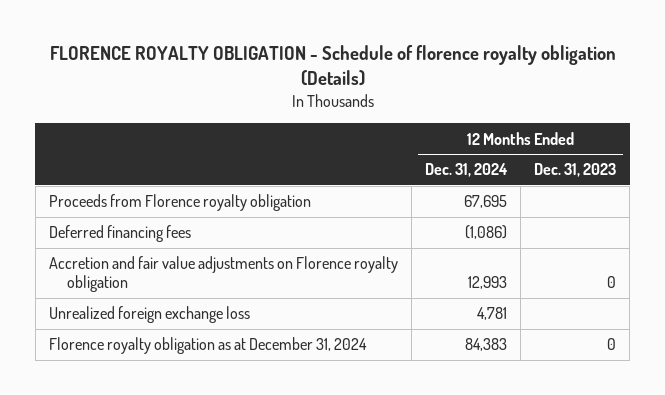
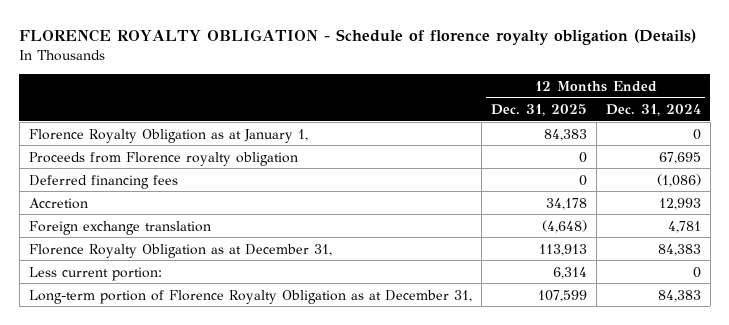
[534,163,617,178] Dec. 31, 2023 -> none
none -> [490,104,587,117] Dec. 31, 2025
none -> [28,128,308,143] Florence Royalty Obligation as at January 1,
[48,256,398,293] Accretion and fair value adjustments on Florence royalty obligation -> [28,197,88,209] Accretion
[48,306,250,324] Unrealized foreign exchange loss -> [28,220,211,235] Foreign exchange translation
[48,337,367,355] Florence royalty obligation as at December 31, 2024 -> [28,243,332,258] Florence Royalty Obligation as at December 31,
none -> [28,266,162,281] Less current portion:
none -> [28,289,472,304] Long-term portion of Florence Royalty Obligation as at December 31,

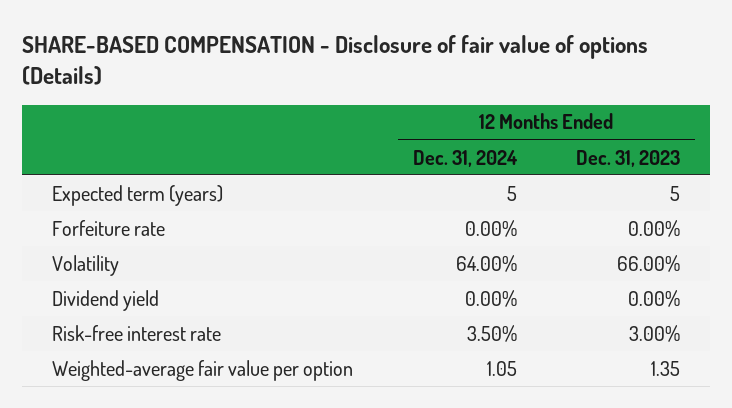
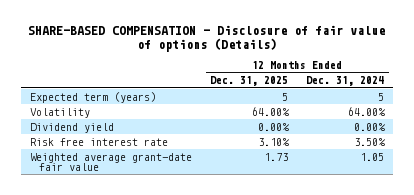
[576,149,681,167] Dec. 31, 2023 -> none
none -> [210,76,289,87] Dec. 31, 2025
[52,219,166,236] Forfeiture rate -> none
[52,324,222,341] Risk-free interest rate -> [29,137,168,146] Risk free interest rate
[52,359,354,381] Weighted-average fair value per option -> [29,152,192,171] Weighted average grant-date fair value

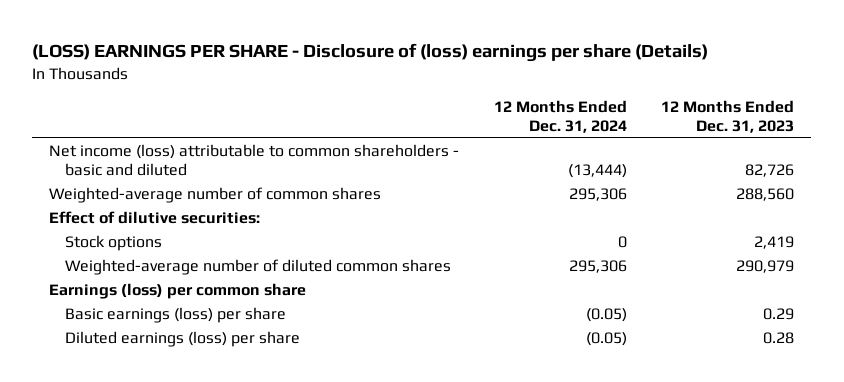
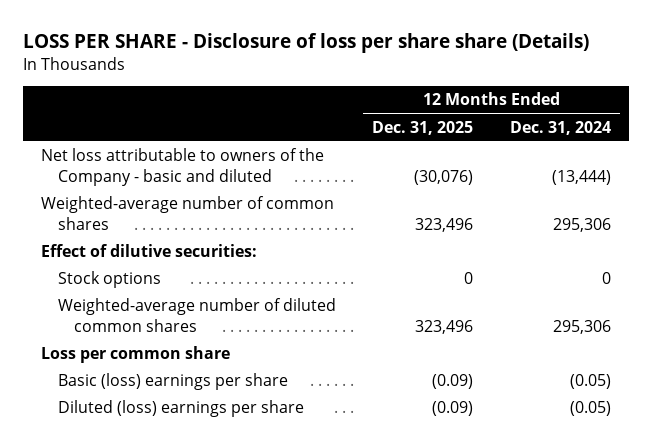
[32,43,709,63] (LOSS) EARNINGS PER SHARE - Disclosure of (loss) earnings per share (Details) -> [22,33,589,54] LOSS PER SHARE - Disclosure of loss per share share (Details)
[661,99,795,133] 12 Months Ended Dec. 31, 2023 -> none
none -> [372,120,474,135] Dec. 31, 2025
[49,144,460,177] Net income (loss) attributable to common shareholders - basic and diluted -> [41,148,325,187] Net loss attributable to owners of the Company - basic and diluted
[49,283,307,300] Earnings (loss) per common share -> [41,346,231,364] Loss per common share
[64,307,286,324] Basic earnings (loss) per share -> [57,373,288,391] Basic (loss) earnings per share
[64,331,300,348] Diluted earnings (loss) per share -> [57,400,304,418] Diluted (loss) earnings per share

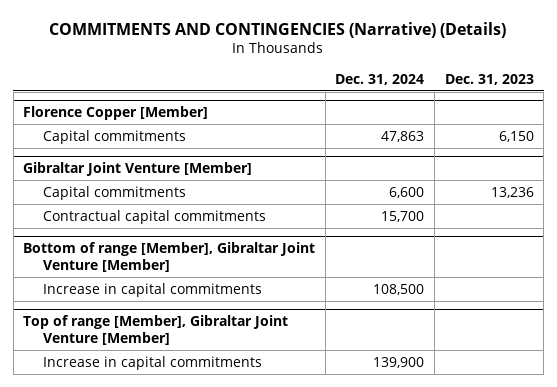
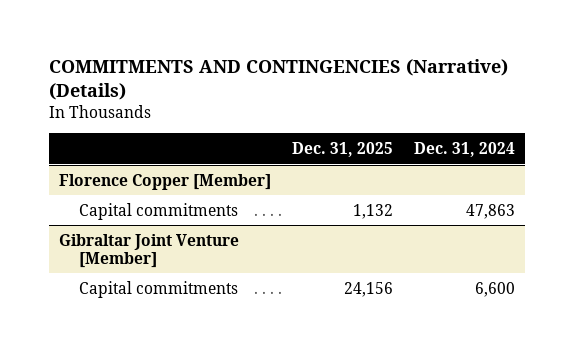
[444,73,534,85] Dec. 31, 2023 -> none
none -> [292,142,394,158] Dec. 31, 2025
[43,209,267,224] Contractual capital commitments -> none
[23,242,316,273] Bottom of range [Member], Gibraltar Joint Venture [Member] -> none
[43,282,263,297] Increase in capital commitments -> none
[23,315,289,346] Top of range [Member], Gibraltar Joint Venture [Member] -> none
[43,355,263,370] Increase in capital commitments -> none

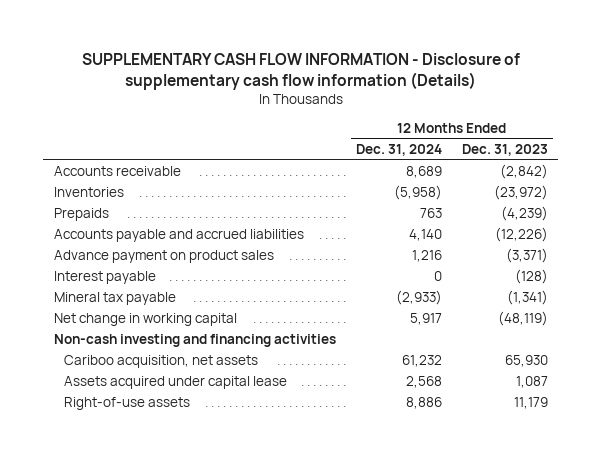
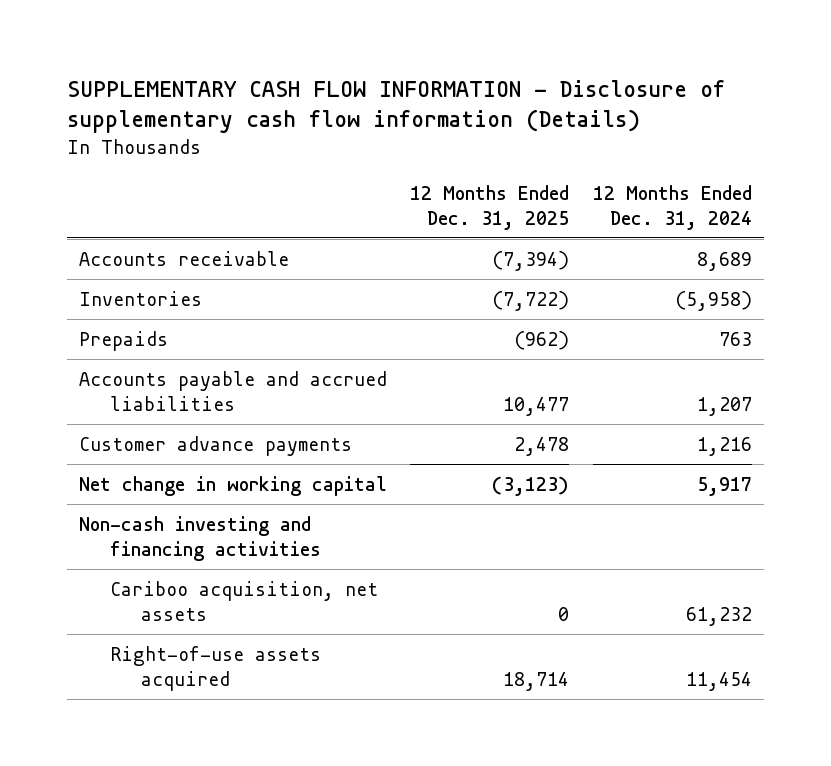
[461,144,548,157] Dec. 31, 2023 -> none
none -> [410,184,570,230] 12 Months Ended Dec. 31, 2025
[53,271,156,285] Interest payable -> none
[53,292,176,306] Mineral tax payable -> none
[408,229,442,242] 4,140 -> [697,396,753,416] 1,207
[53,250,274,264] Advance payment on product sales -> [78,435,352,456] Customer advance payments
[64,376,288,390] Assets acquired under capital lease -> none
[64,397,191,411] Right-of-use assets -> [109,645,321,691] Right-of-use assets acquired
[405,397,442,410] 8,886 -> [686,671,753,691] 11,454

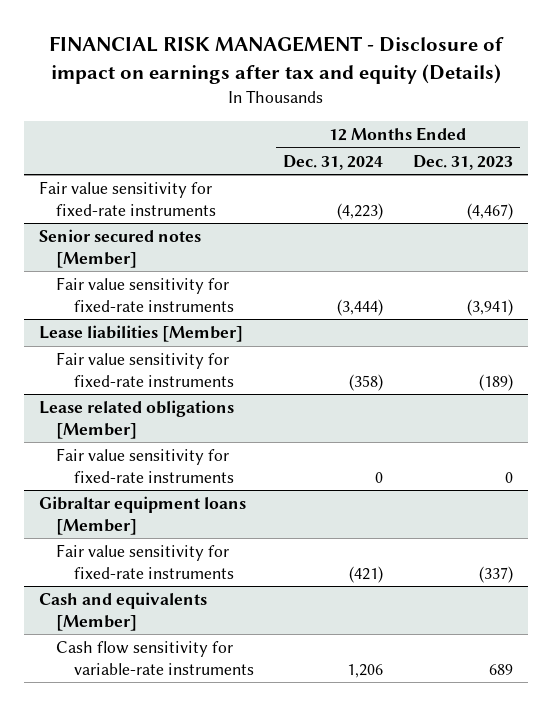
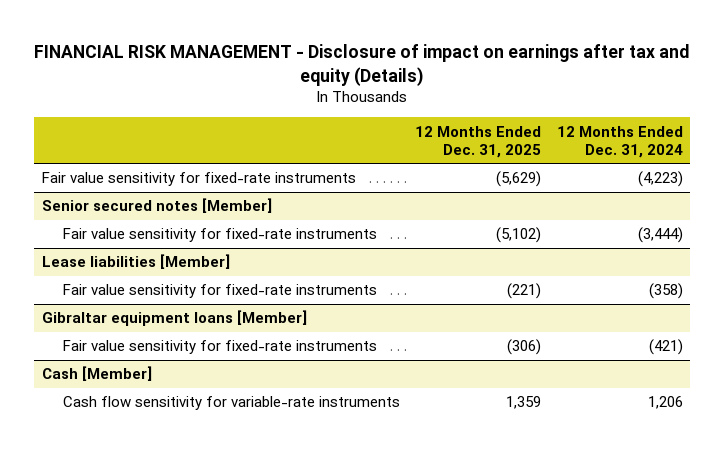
[412,154,513,170] Dec. 31, 2023 -> none
none -> [415,125,542,158] 12 Months Ended Dec. 31, 2025
[38,400,234,439] Lease related obligations [Member] -> none
[56,448,235,483] Fair value sensitivity for fixed-rate instruments -> none
[38,592,207,631] Cash and equivalents [Member] -> [42,366,153,382] Cash [Member]

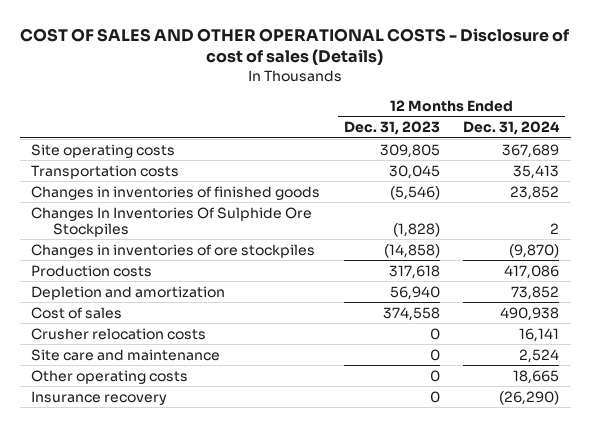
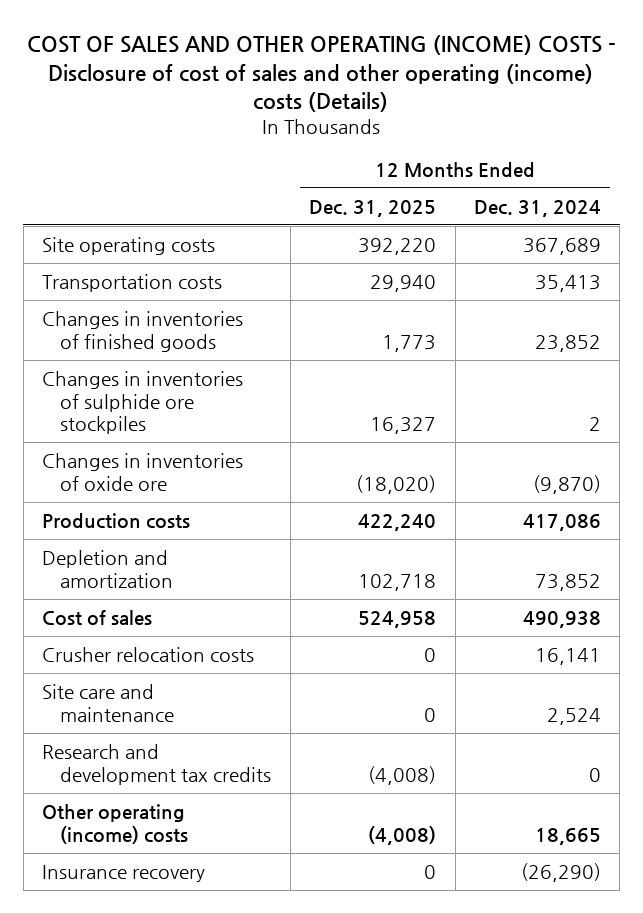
[20,27,571,66] COST OF SALES AND OTHER OPERATIONAL COSTS - Disclosure of cost of sales (Details) -> [27,35,617,113] COST OF SALES AND OTHER OPERATING (INCOME) COSTS - Disclosure of cost of sales and other operating (income) costs (Details)
[343,121,440,136] Dec. 31, 2023 -> none
none -> [309,199,437,217] Dec. 31, 2025
[31,206,313,237] Changes In Inventories Of Sulphide Ore Stockpiles -> [41,370,243,435] Changes in inventories of sulphide ore stockpiles
[31,243,316,258] Changes in inventories of ore stockpiles -> [41,452,243,491] Changes in inventories of oxide ore
none -> [41,743,272,785] Research and development tax credits
[31,369,189,384] Other operating costs -> [41,803,189,844] Other operating (income) costs

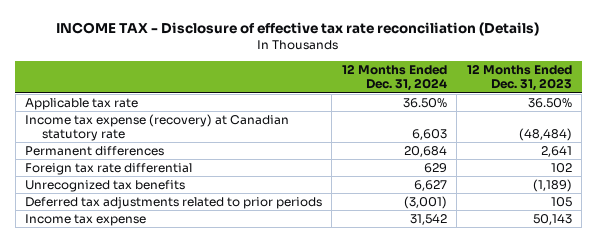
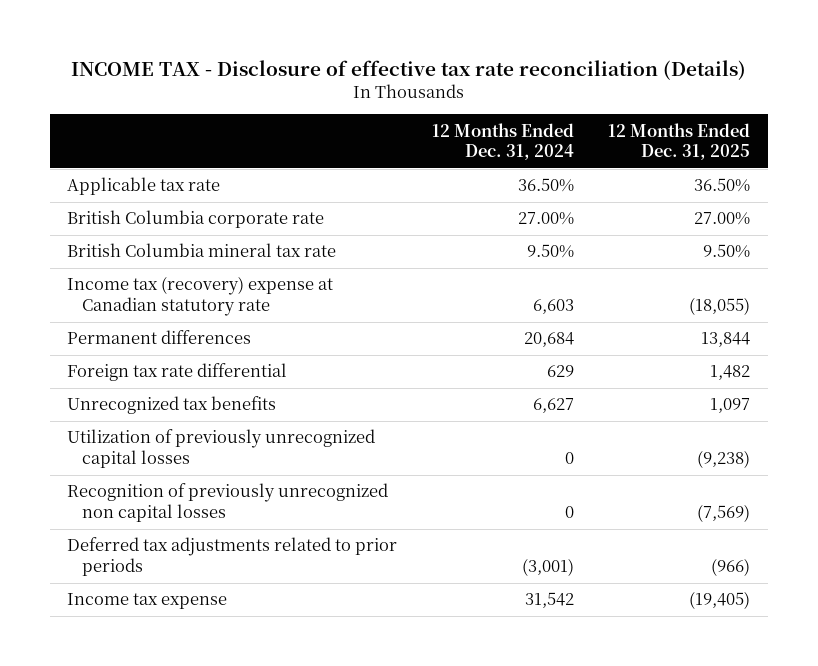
[466,64,572,92] 12 Months Ended Dec. 31, 2023 -> none
none -> [608,122,751,161] 12 Months Ended Dec. 31, 2025
none -> [67,210,325,229] British Columbia corporate rate
none -> [67,243,337,258] British Columbia mineral tax rate
[25,113,290,142] Income tax expense (recovery) at Canadian statutory rate -> [67,276,334,317] Income tax (recovery) expense at Canadian statutory rate
none -> [67,429,376,469] Utilization of previously unrecognized capital losses
none -> [67,483,389,523] Recognition of previously unrecognized non capital losses

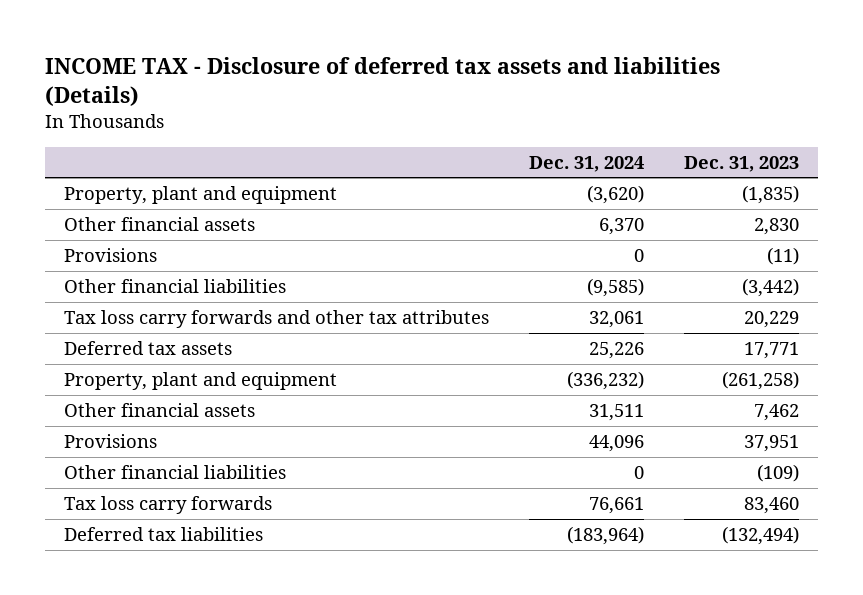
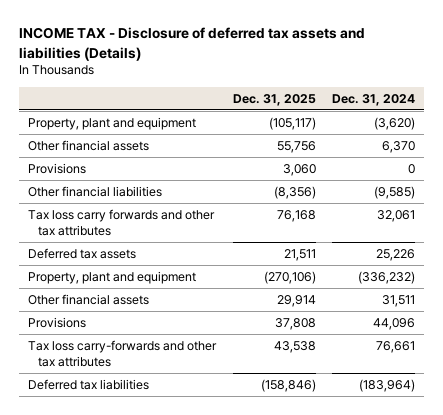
[683,155,799,172] Dec. 31, 2023 -> none
none -> [232,93,316,106] Dec. 31, 2025
[64,465,287,480] Other financial liabilities -> none
[64,496,273,515] Tax loss carry forwards -> [27,339,217,367] Tax loss carry-forwards and other tax attributes

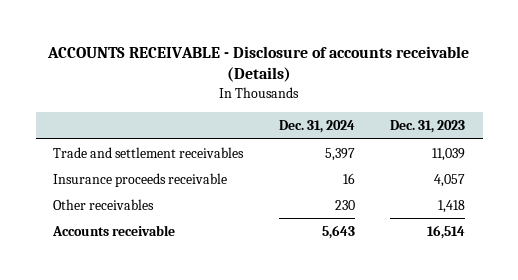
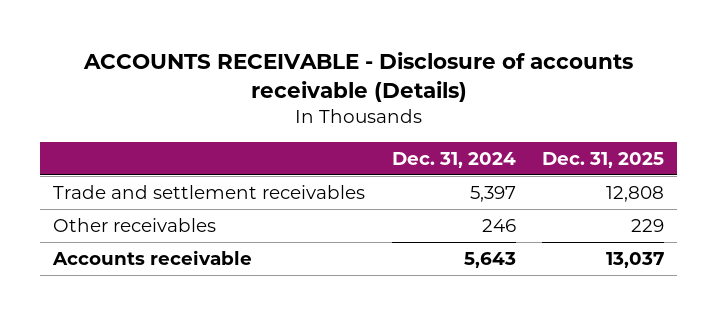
[390,120,466,134] Dec. 31, 2023 -> none
none -> [542,151,665,168] Dec. 31, 2025
[53,172,228,187] Insurance proceeds receivable -> none
[334,199,355,210] 230 -> [481,218,516,232] 246

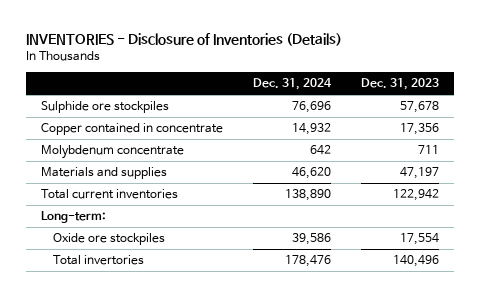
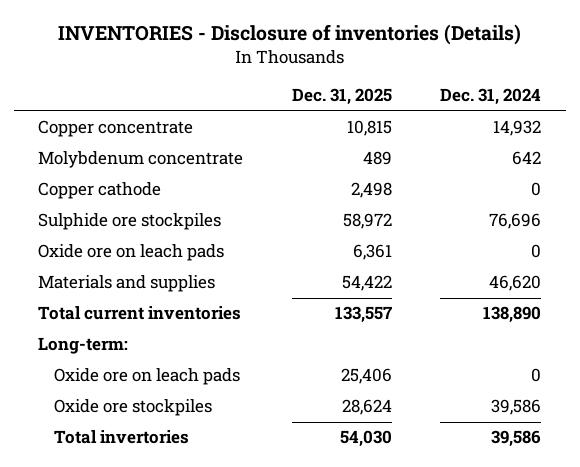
[26,33,343,47] INVENTORIES - Disclosure of Inventories (Details) -> [57,24,521,46] INVENTORIES - Disclosure of inventories (Details)
[360,78,439,91] Dec. 31, 2023 -> none
none -> [291,88,392,106] Dec. 31, 2025
[41,123,224,136] Copper contained in concentrate -> [38,120,194,138] Copper concentrate
none -> [38,182,162,200] Copper cathode
[41,101,170,114] Sulphide ore stockpiles -> [38,213,222,231] Sulphide ore stockpiles
none -> [38,244,225,262] Oxide ore on leach pads
none -> [54,368,241,386] Oxide ore on leach pads
[284,255,331,268] 178,476 -> [491,430,542,448] 39,586

